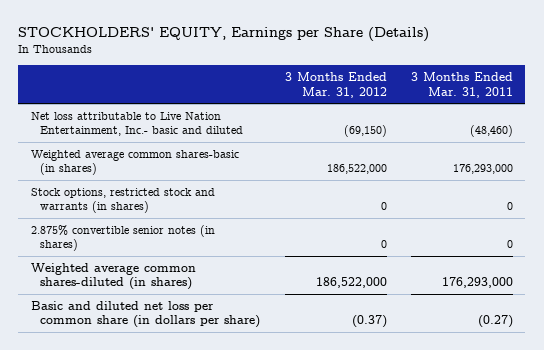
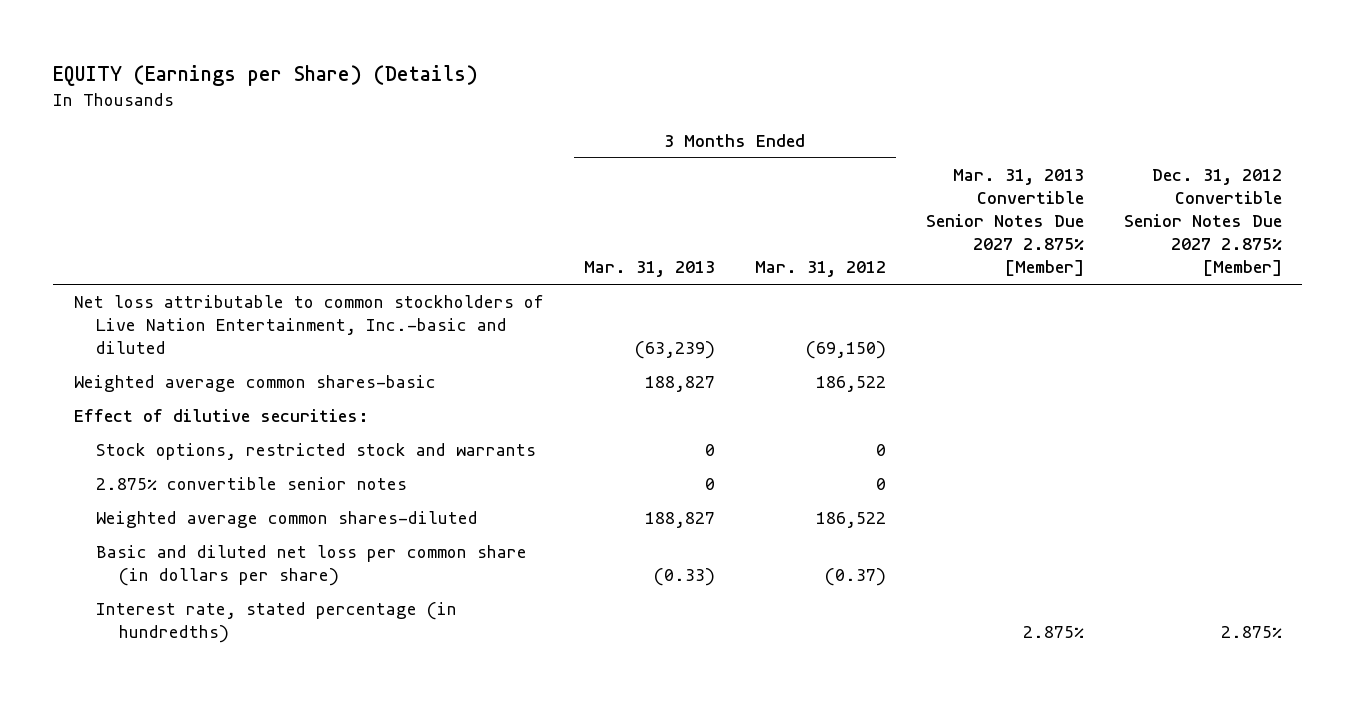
[18,27,430,43] STOCKHOLDERS' EQUITY, Earnings per Share (Details) -> [53,65,479,87] EQUITY (Earnings per Share) (Details)
[411,72,514,98] 3 Months Ended Mar. 31, 2011 -> none
none -> [583,261,715,278] Mar. 31, 2013
none -> [925,168,1084,277] Mar. 31, 2013 Convertible Senior Notes Due 2027 2.875% [Member]
none -> [1124,168,1283,277] Dec. 31, 2012 Convertible Senior Notes Due 2027 2.875% [Member]
[30,112,244,137] Net loss attributable to Live Nation Entertainment, Inc.- basic and diluted -> [73,295,544,355] Net loss attributable to common stockholders of Live Nation Entertainment, Inc.-basic and diluted
[30,150,239,176] Weighted average common shares-basic (in shares) -> [73,375,436,393] Weighted average common shares-basic
[326,164,387,175] 186,522,000 -> [815,376,886,393] 186,522
none -> [73,409,369,423] Effect of dilutive securities:
[30,188,215,214] Stock options, restricted stock and warrants (in shares) -> [96,443,537,461] Stock options, restricted stock and warrants
[30,225,215,252] 2.875% convertible senior notes (in shares) -> [96,477,408,491] 2.875% convertible senior notes
[30,263,196,291] Weighted average common shares-diluted (in shares) -> [96,511,479,529] Weighted average common shares-diluted
[315,277,387,289] 186,522,000 -> [815,512,886,529] 186,522
none -> [96,602,458,644] Interest rate, stated percentage (in hundredths)

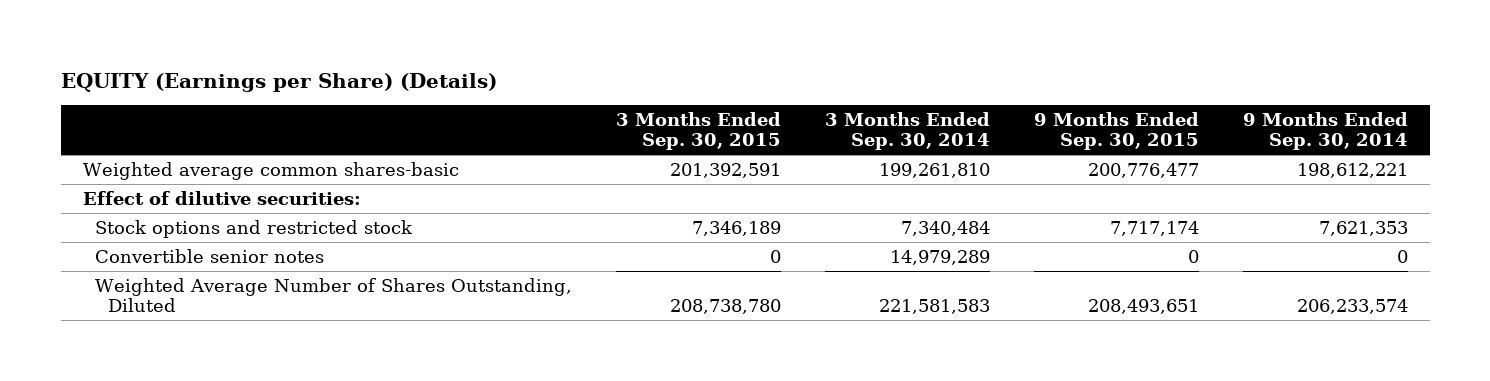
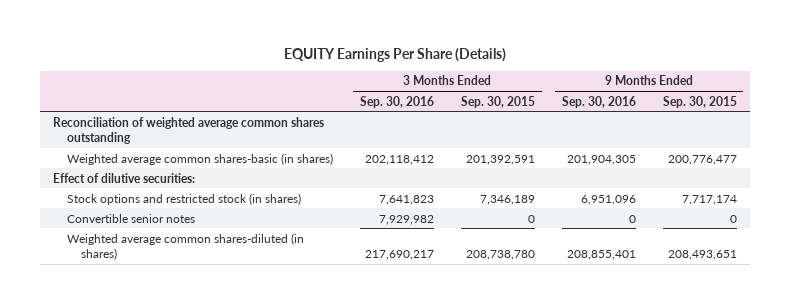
[60,72,497,92] EQUITY (Earnings per Share) (Details) -> [283,47,506,62] EQUITY Earnings Per Share (Details)
[825,111,991,151] 3 Months Ended Sep. 30, 2014 -> none
[1242,111,1408,151] 9 Months Ended Sep. 30, 2014 -> none
none -> [359,95,434,108] Sep. 30, 2016
none -> [561,95,636,108] Sep. 30, 2016
none -> [53,116,325,145] Reconciliation of weighted average common shares outstanding
[82,162,459,181] Weighted average common shares-basic -> [67,152,334,165] Weighted average common shares-basic (in shares)
[95,220,414,239] Stock options and restricted stock -> [67,192,302,205] Stock options and restricted stock (in shares)
[95,278,573,313] Weighted Average Number of Shares Outstanding, Diluted -> [67,232,305,261] Weighted average common shares-diluted (in shares)

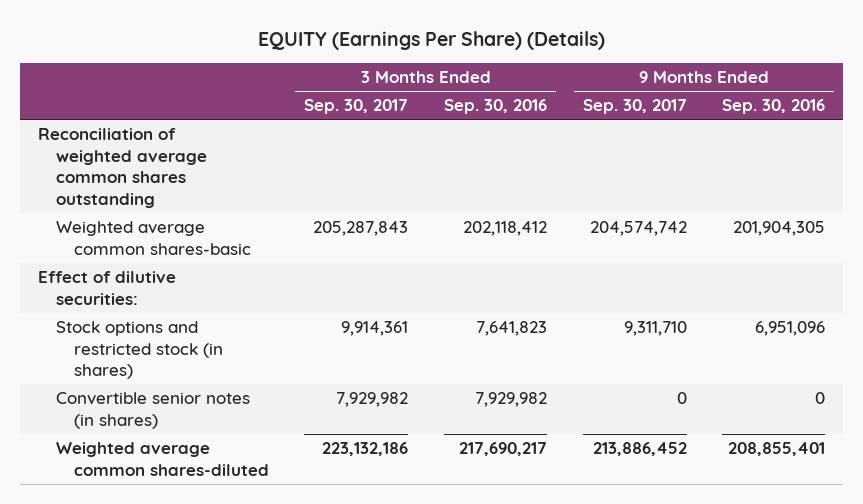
[283,47,506,62] EQUITY Earnings Per Share (Details) -> [257,31,605,51] EQUITY (Earnings Per Share) (Details)
[460,95,535,108] Sep. 30, 2015 -> none
[662,95,737,108] Sep. 30, 2015 -> none
none -> [304,99,409,115] Sep. 30, 2017
none -> [582,99,687,115] Sep. 30, 2017
[67,152,334,165] Weighted average common shares-basic (in shares) -> [55,220,251,255] Weighted average common shares-basic
[67,213,196,223] Convertible senior notes -> [55,391,250,429] Convertible senior notes (in shares)
[67,232,305,261] Weighted average common shares-diluted (in shares) -> [55,441,269,476] Weighted average common shares-diluted

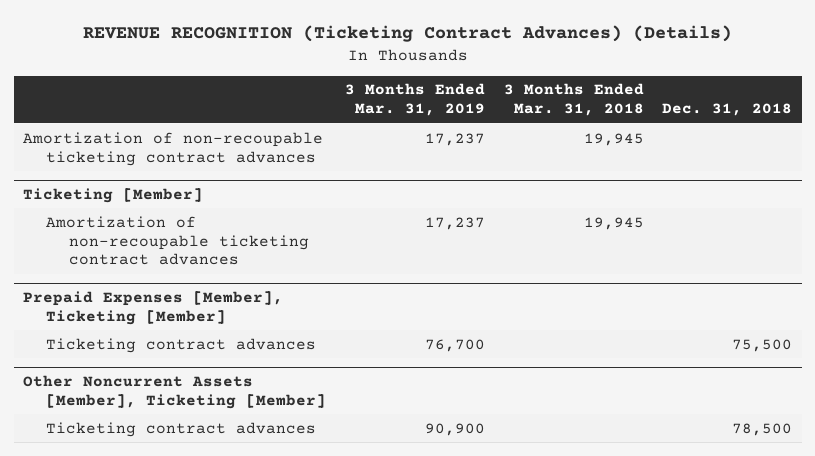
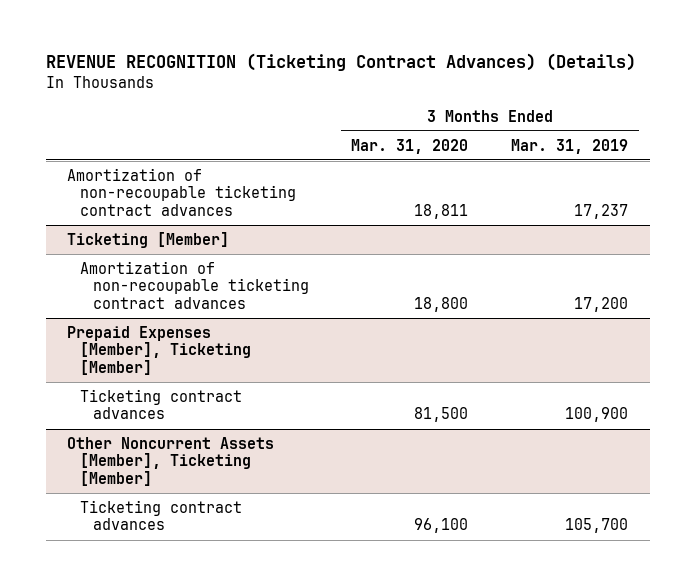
[503,83,644,117] 3 Months Ended Mar. 31, 2018 -> none
[662,103,793,117] Dec. 31, 2018 -> none
none -> [351,138,469,154] Mar. 31, 2020
[424,216,485,230] 17,237 -> [574,296,629,312] 17,200
[424,338,485,352] 76,700 -> [565,407,629,423] 100,900
[424,422,485,436] 90,900 -> [565,518,629,534] 105,700

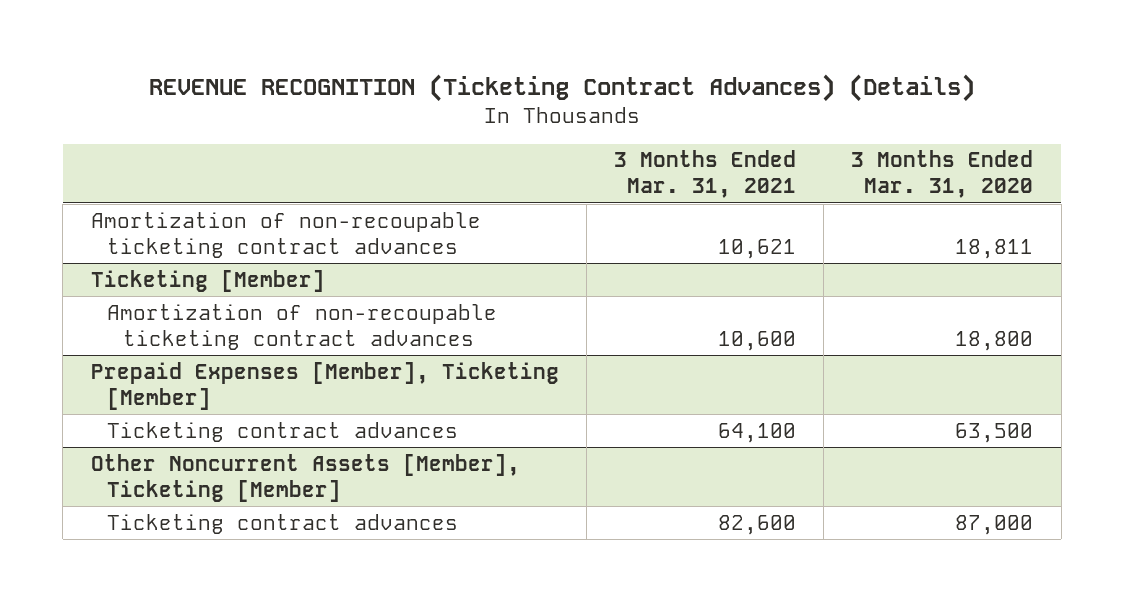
[511,138,629,154] Mar. 31, 2019 -> none
none -> [614,150,797,199] 3 Months Ended Mar. 31, 2021
[414,407,469,423] 81,500 -> [955,422,1034,443] 63,500
[414,518,469,534] 96,100 -> [955,514,1034,535] 87,000

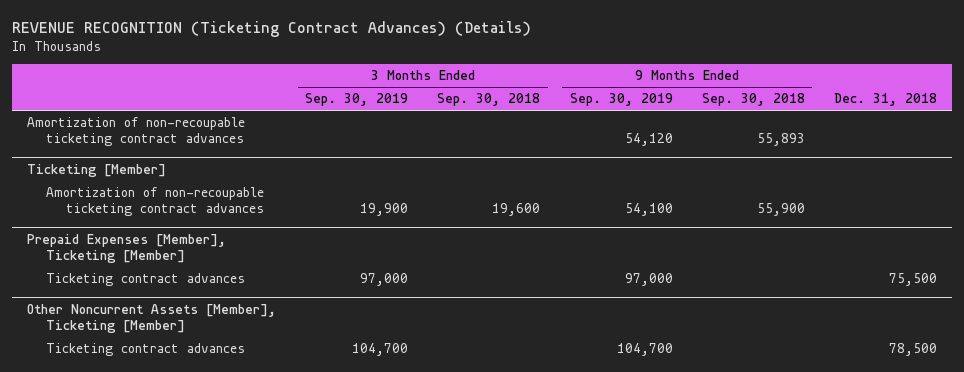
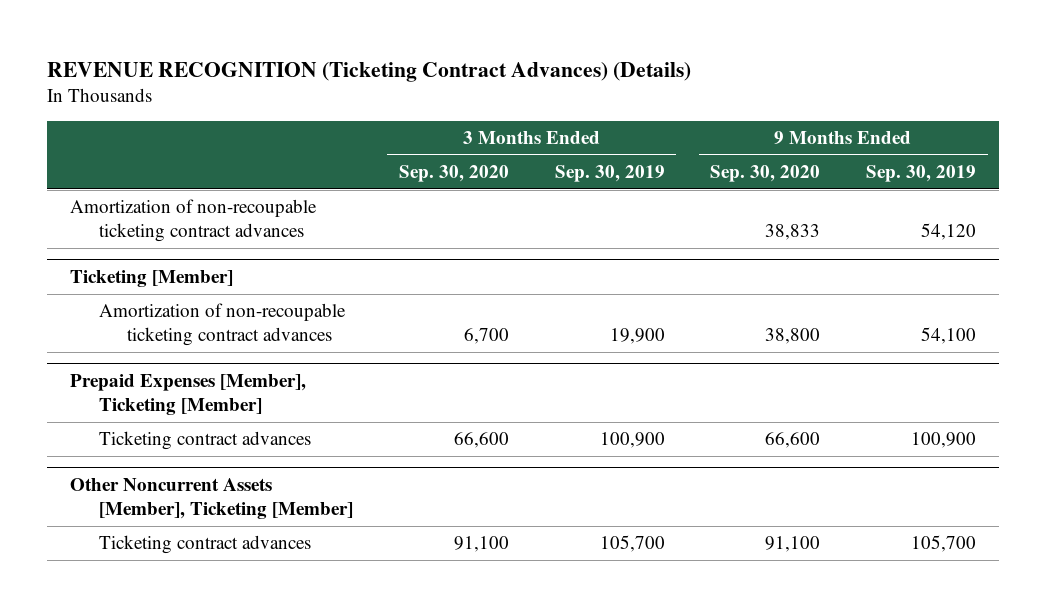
[437,93,541,107] Sep. 30, 2018 -> none
[701,93,805,107] Sep. 30, 2018 -> none
[834,93,938,107] Dec. 31, 2018 -> none
none -> [398,165,509,183] Sep. 30, 2020
none -> [710,165,821,183] Sep. 30, 2020
[359,273,408,287] 97,000 -> [599,432,665,449] 100,900
[624,273,673,287] 97,000 -> [911,432,977,449] 100,900
[351,343,408,357] 104,700 -> [599,535,665,553] 105,700
[616,343,673,357] 104,700 -> [911,535,977,553] 105,700

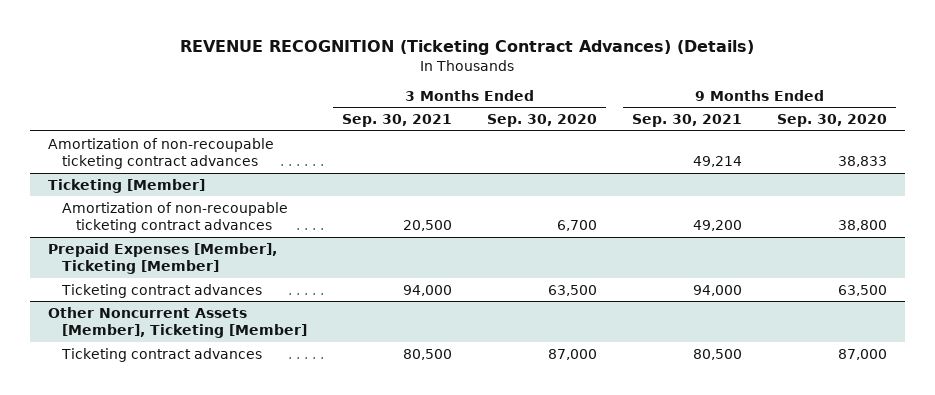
[554,165,665,183] Sep. 30, 2019 -> none
[866,165,977,183] Sep. 30, 2019 -> none
none -> [342,114,453,128] Sep. 30, 2021
none -> [632,114,743,128] Sep. 30, 2021
[453,432,509,449] 66,600 -> [548,284,598,296] 63,500
[765,432,821,449] 66,600 -> [838,284,888,296] 63,500
[453,536,509,553] 91,100 -> [548,348,598,360] 87,000
[765,536,821,553] 91,100 -> [838,348,888,360] 87,000

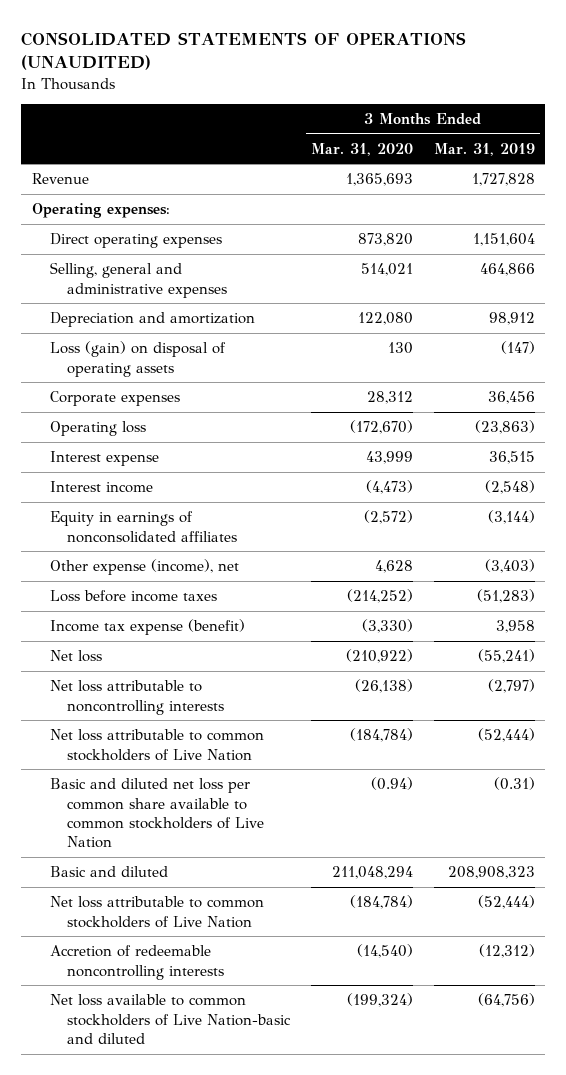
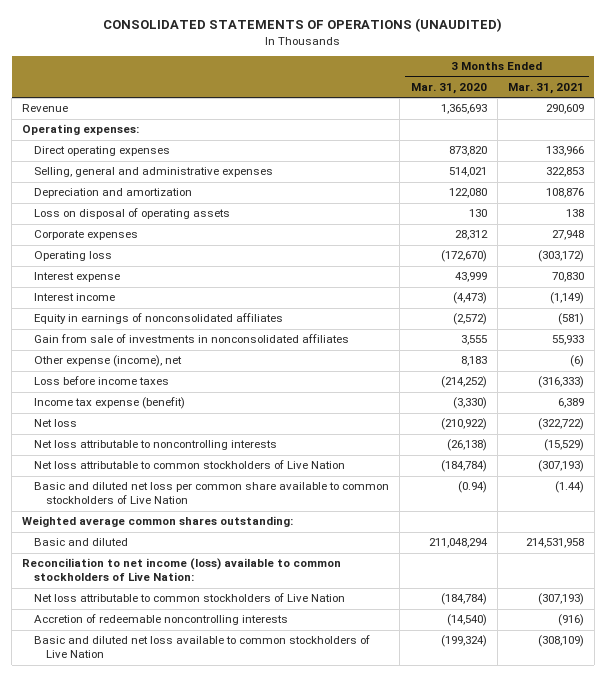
[433,142,535,156] Mar. 31, 2019 -> none
none -> [507,83,584,95] Mar. 31, 2021
[49,341,226,377] Loss (gain) on disposal of operating assets -> [34,208,231,220] Loss on disposal of operating assets
none -> [34,334,350,344] Gain from sale of investments in nonconsolidated affiliates
[375,560,414,574] 4,628 -> [460,356,487,367] 8,183
none -> [22,516,294,528] Weighted average common shares outstanding:
none -> [22,558,342,582] Reconciliation to net income (loss) available to common stockholders of Live Nation:
[49,994,292,1044] Net loss available to common stockholders of Live Nation-basic and diluted -> [34,635,371,659] Basic and diluted net loss available to common stockholders of Live Nation

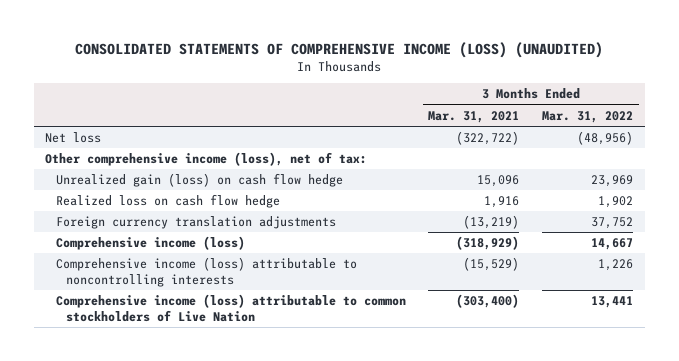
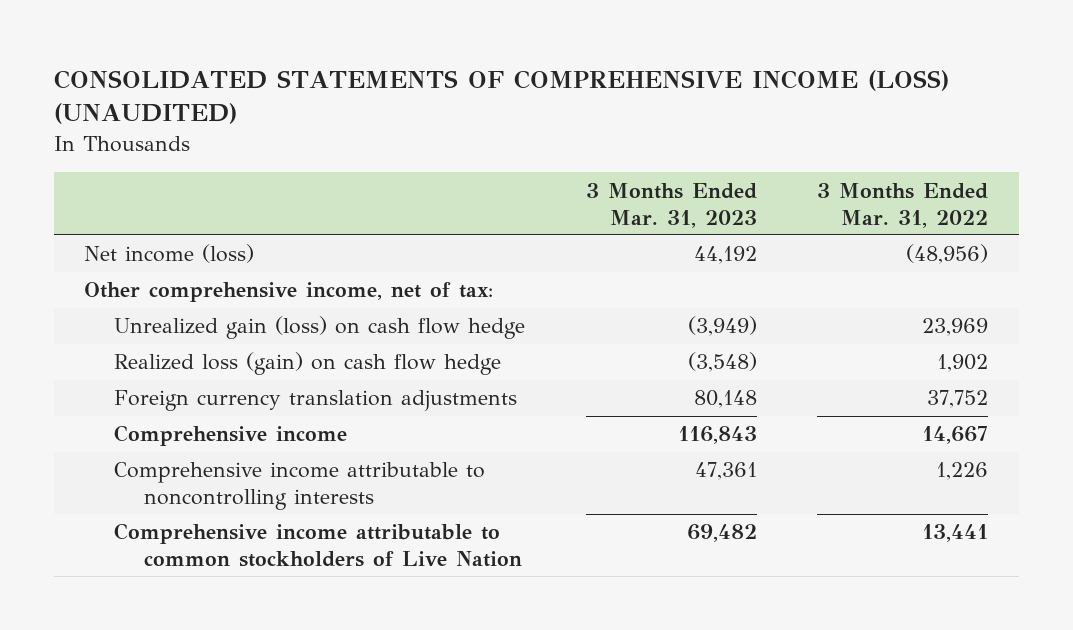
[428,110,520,123] Mar. 31, 2021 -> none
none -> [585,182,757,228] 3 Months Ended Mar. 31, 2023
[45,132,102,144] Net loss -> [84,244,255,264] Net income (loss)
[45,152,368,167] Other comprehensive income (loss), net of tax: -> [84,282,494,303] Other comprehensive income, net of tax:
[55,194,280,209] Realized loss on cash flow hedge -> [114,352,502,376] Realized loss (gain) on cash flow hedge
[55,236,245,251] Comprehensive income (loss) -> [114,425,348,447] Comprehensive income
[55,257,357,288] Comprehensive income (loss) attributable to noncontrolling interests -> [114,462,486,511] Comprehensive income attributable to noncontrolling interests
[55,294,406,323] Comprehensive income (loss) attributable to common stockholders of Live Nation -> [114,523,523,568] Comprehensive income attributable to common stockholders of Live Nation

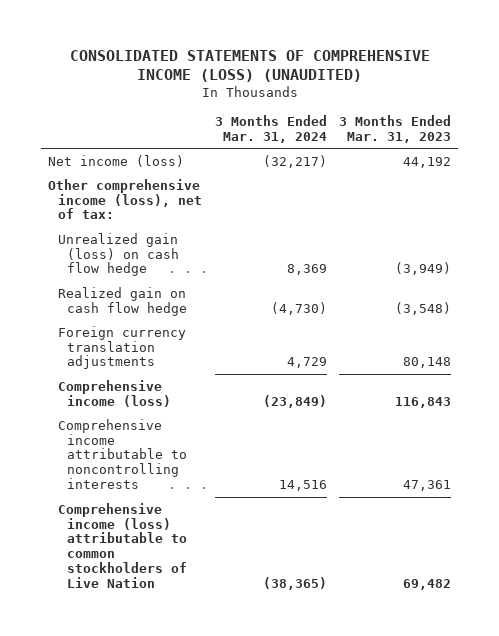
[817,182,989,228] 3 Months Ended Mar. 31, 2022 -> none
none -> [214,114,327,143] 3 Months Ended Mar. 31, 2024
[84,282,494,303] Other comprehensive income, net of tax: -> [47,178,202,220] Other comprehensive income (loss), net of tax:
[114,352,502,376] Realized loss (gain) on cash flow hedge -> [57,286,188,316] Realized gain on cash flow hedge
[114,425,348,447] Comprehensive income -> [57,379,172,407] Comprehensive income (loss)
[114,523,523,568] Comprehensive income attributable to common stockholders of Live Nation -> [57,502,188,588] Comprehensive income (loss) attributable to common stockholders of Live Nation

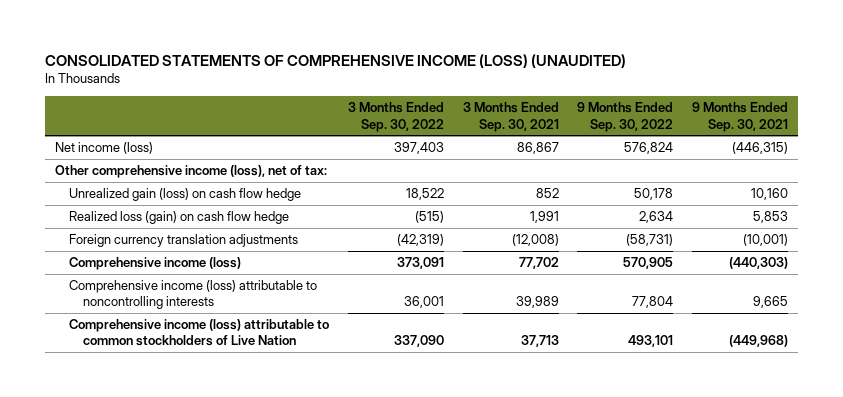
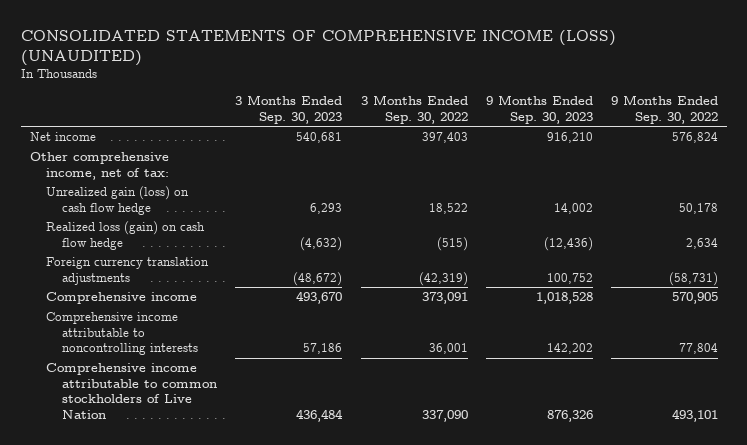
[462,102,559,132] 3 Months Ended Sep. 30, 2021 -> none
[692,102,789,132] 9 Months Ended Sep. 30, 2021 -> none
none -> [235,95,343,124] 3 Months Ended Sep. 30, 2023
none -> [485,95,593,124] 9 Months Ended Sep. 30, 2023
[54,142,153,155] Net income (loss) -> [29,132,96,142] Net income
[54,165,327,179] Other comprehensive income (loss), net of tax: -> [29,152,170,180] Other comprehensive income, net of tax:
[69,257,242,271] Comprehensive income (loss) -> [46,292,198,305] Comprehensive income
[69,280,318,310] Comprehensive income (loss) attributable to noncontrolling interests -> [46,312,199,356] Comprehensive income attributable to noncontrolling interests
[69,319,330,347] Comprehensive income (loss) attributable to common stockholders of Live Nation -> [46,363,218,419] Comprehensive income attributable to common stockholders of Live Nation

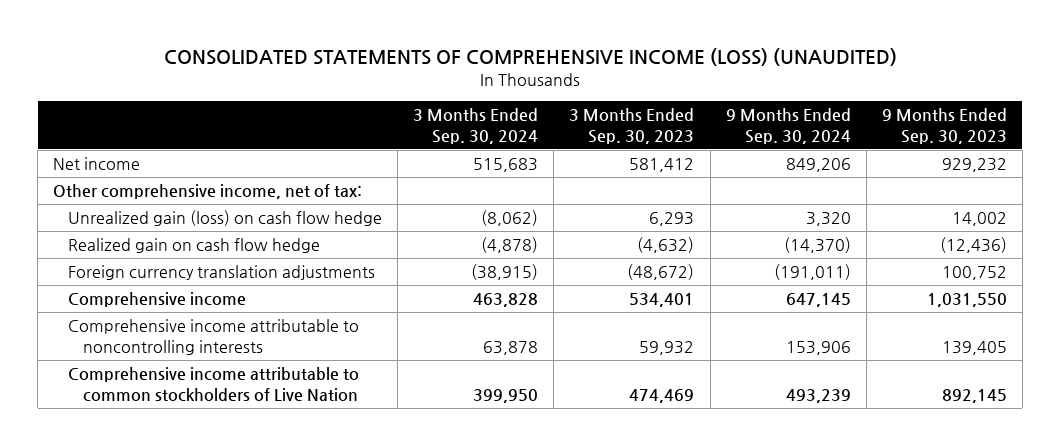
[360,95,468,124] 3 Months Ended Sep. 30, 2022 -> none
[610,95,718,124] 9 Months Ended Sep. 30, 2022 -> none
none -> [413,108,539,145] 3 Months Ended Sep. 30, 2024
none -> [725,108,851,145] 9 Months Ended Sep. 30, 2024
[296,132,343,144] 540,681 -> [629,157,695,172] 581,412
[546,132,593,144] 916,210 -> [941,157,1007,172] 929,232
[46,221,206,250] Realized loss (gain) on cash flow hedge -> [68,237,321,253] Realized gain on cash flow hedge
[296,291,343,305] 493,670 -> [629,292,695,307] 534,401
[535,292,593,305] 1,018,528 -> [926,292,1007,307] 1,031,550
[303,343,343,355] 57,186 -> [639,341,695,356] 59,932
[546,343,593,355] 142,202 -> [941,341,1007,356] 139,405
[296,408,344,422] 436,484 -> [629,389,695,404] 474,469
[546,409,593,422] 876,326 -> [941,389,1007,404] 892,145

